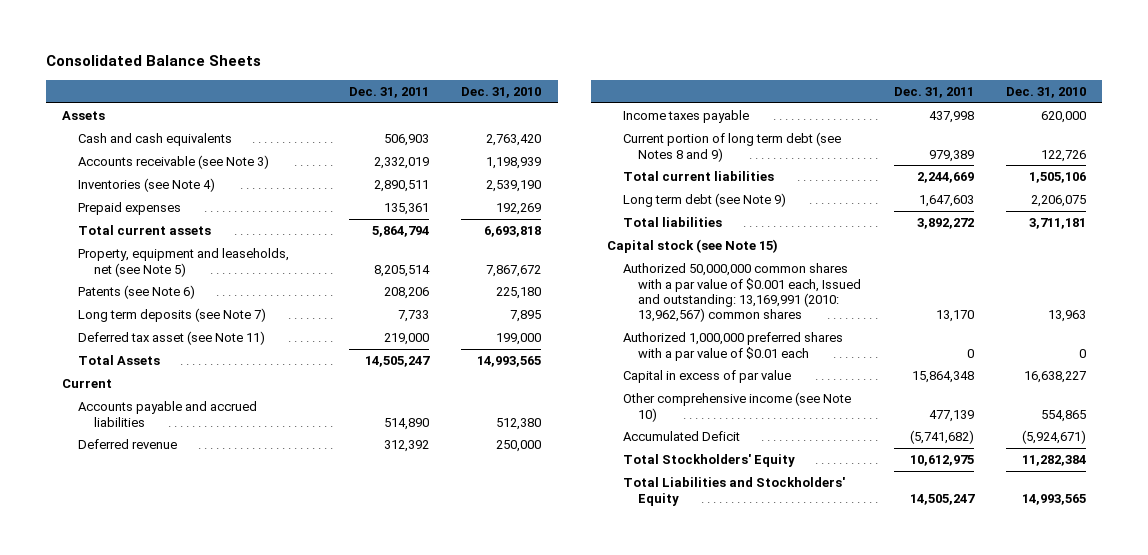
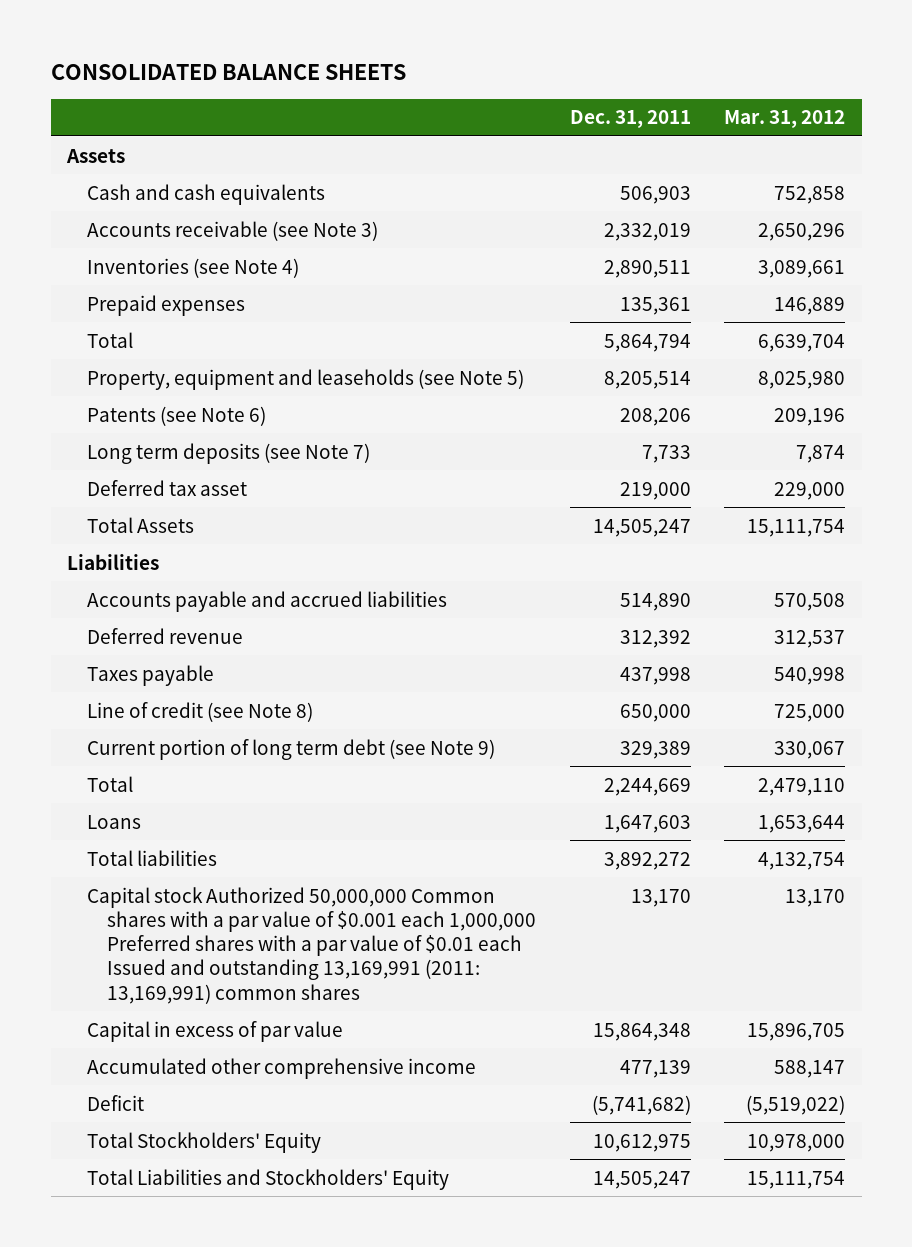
[45,55,261,67] Consolidated Balance Sheets -> [50,63,406,80] CONSOLIDATED BALANCE SHEETS
[461,86,542,98] Dec. 31, 2010 -> none
none -> [724,110,846,129] Mar. 31, 2012
[77,225,211,236] Total current assets -> [87,331,134,348] Total
[77,248,289,277] Property, equipment and leaseholds, net (see Note 5) -> [87,368,525,390] Property, equipment and leaseholds (see Note 5)
[77,331,265,346] Deferred tax asset (see Note 11) -> [87,479,248,496] Deferred tax asset
[62,379,113,389] Current -> none
none -> [67,553,160,570] Liabilities
[622,110,749,124] Income taxes payable -> [87,664,215,686] Taxes payable
none -> [87,701,314,722] Line of credit (see Note 8)
[622,132,841,162] Current portion of long term debt (see Notes 8 and 9) -> [87,738,496,760] Current portion of long term debt (see Note 9)
[928,149,974,162] 979,389 -> [619,740,691,759] 329,389
[622,171,774,182] Total current liabilities -> [87,775,134,792] Total
[622,193,786,208] Long term debt (see Note 9) -> [87,814,142,829] Loans
[606,239,778,254] Capital stock (see Note 15) -> none
[622,332,843,361] Authorized 1,000,000 preferred shares with a par value of $0.01 each -> none
[622,263,862,323] Authorized 50,000,000 common shares with a par value of $0.001 each, Issued and outstanding: 13,169,991 (2010: 13,962,567) common shares -> [87,886,537,1004] Capital stock Authorized 50,000,000 Common shares with a par value of $0.001 each 1,000,000 Preferred shares with a par value of $0.01 each Issued and outstanding 13,169,991 (2011: 13,169,991) common shares
[622,392,851,422] Other comprehensive income (see Note 10) -> [87,1057,477,1079] Accumulated other comprehensive income
[622,431,740,442] Accumulated Deficit -> [87,1094,145,1111] Deficit

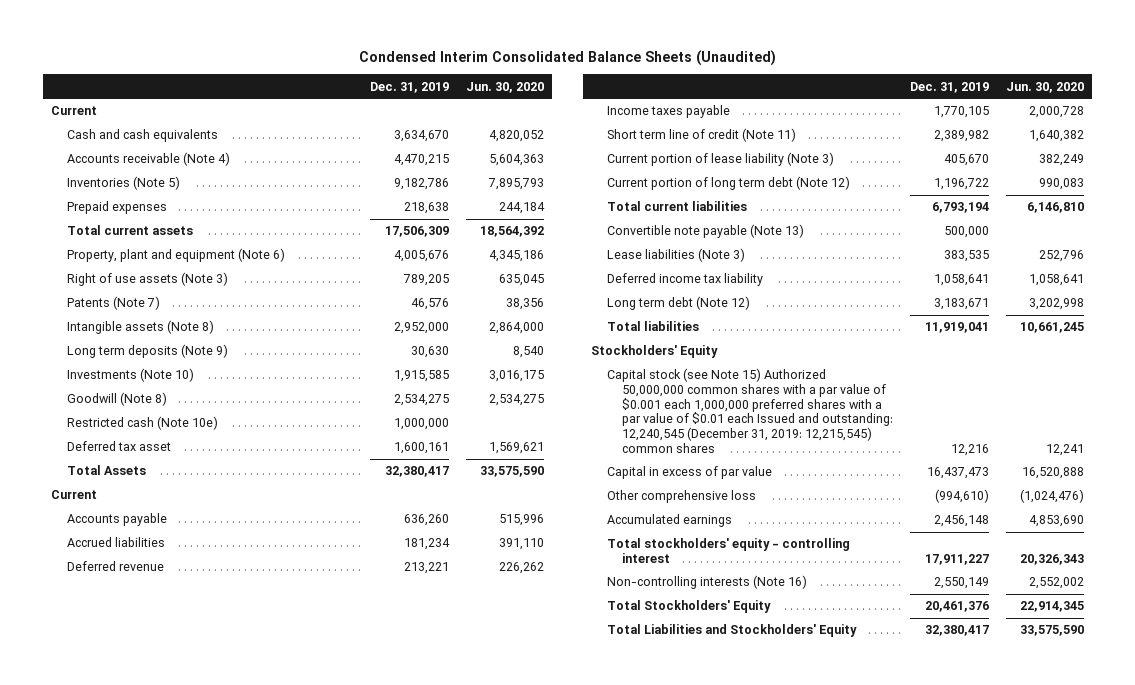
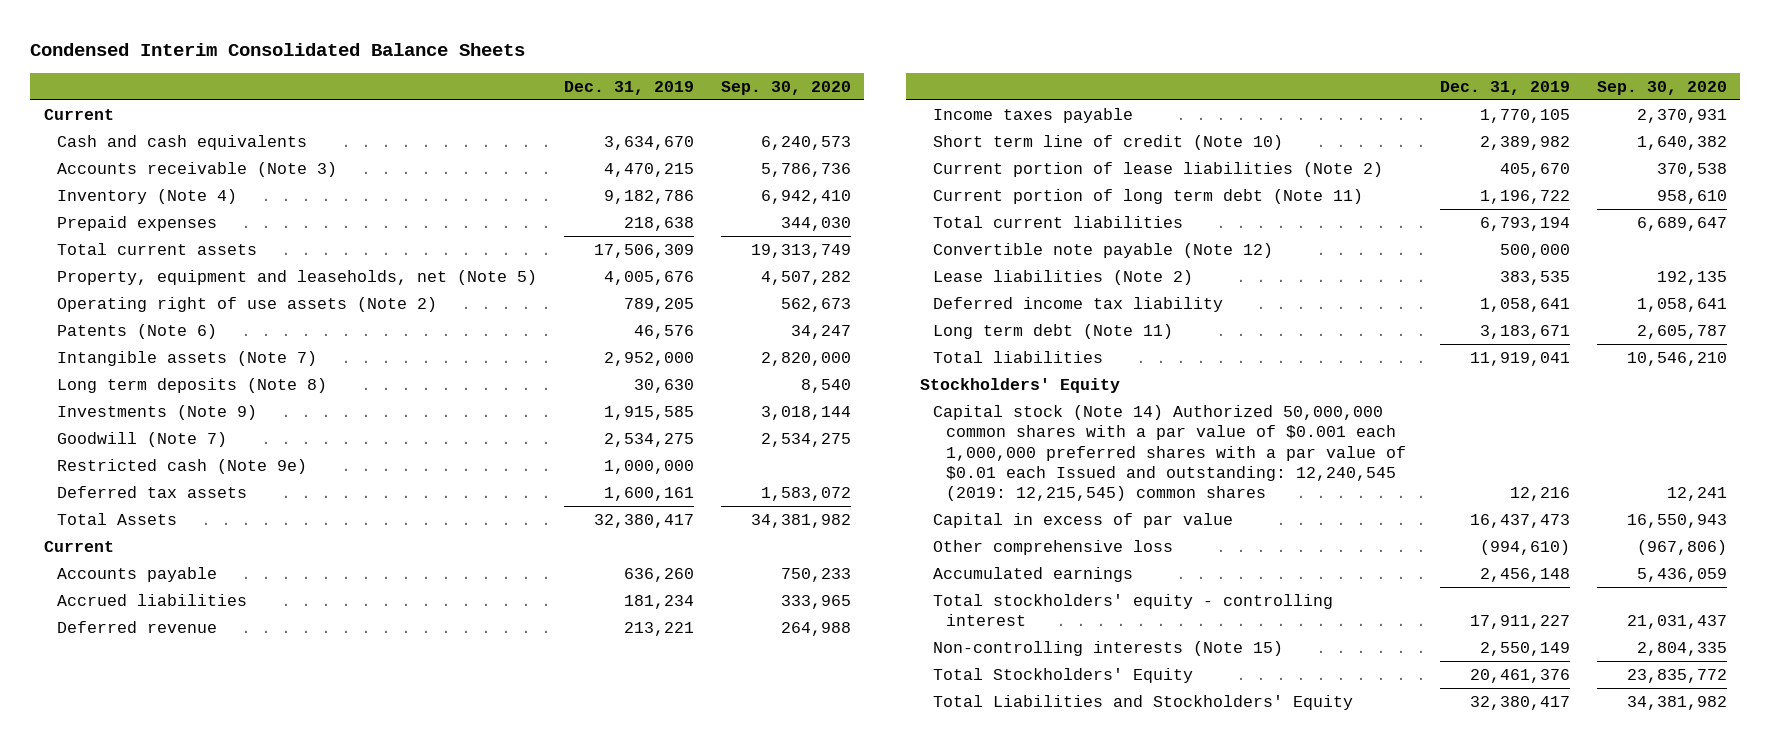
[358,50,776,67] Condensed Interim Consolidated Balance Sheets (Unaudited) -> [30,43,526,57] Condensed Interim Consolidated Balance Sheets
[465,81,544,93] Jun. 30, 2020 -> none
none -> [721,80,852,95] Sep. 30, 2020
[66,152,230,167] Accounts receivable (Note 4) -> [57,162,338,178] Accounts receivable (Note 3)
[66,176,180,191] Inventories (Note 5) -> [57,189,238,205] Inventory (Note 4)
[66,248,285,263] Property, plant and equipment (Note 6) -> [57,270,538,286] Property, equipment and leaseholds, net (Note 5)
[66,272,228,287] Right of use assets (Note 3) -> [57,297,438,313] Operating right of use assets (Note 2)
[66,296,160,311] Patents (Note 7) -> [57,324,218,340] Patents (Note 6)
[66,320,214,335] Intangible assets (Note 8) -> [57,351,318,367] Intangible assets (Note 7)
[66,344,228,359] Long term deposits (Note 9) -> [57,378,328,394] Long term deposits (Note 8)
[66,368,194,383] Investments (Note 10) -> [57,405,258,421] Investments (Note 9)
[66,392,167,407] Goodwill (Note 8) -> [57,432,228,448] Goodwill (Note 7)
[66,416,218,431] Restricted cash (Note 10e) -> [57,459,308,475] Restricted cash (Note 9e)
[66,441,171,452] Deferred tax asset -> [57,486,248,499] Deferred tax assets
[606,128,796,143] Short term line of credit (Note 11) -> [933,135,1284,151] Short term line of credit (Note 10)
[606,152,834,167] Current portion of lease liability (Note 3) -> [933,162,1384,178] Current portion of lease liabilities (Note 2)
[606,176,850,191] Current portion of long term debt (Note 12) -> [933,189,1364,205] Current portion of long term debt (Note 11)
[606,224,804,239] Convertible note payable (Note 13) -> [933,243,1274,259] Convertible note payable (Note 12)
[606,248,745,263] Lease liabilities (Note 3) -> [933,270,1194,286] Lease liabilities (Note 2)
[606,296,750,311] Long term debt (Note 12) -> [933,324,1174,340] Long term debt (Note 11)
[606,368,893,453] Capital stock (see Note 15) Authorized 50,000,000 common shares with a par value of $0.001 each 1,000,000 preferred shares with a par value of $0.01 each Issued and outstanding: 12,240,545 (December 31, 2019: 12,215,545) common shares -> [933,405,1407,502] Capital stock (Note 14) Authorized 50,000,000 common shares with a par value of $0.001 each 1,000,000 preferred shares with a par value of $0.01 each Issued and outstanding: 12,240,545 (2019: 12,215,545) common shares
[606,575,807,590] Non-controlling interests (Note 16) -> [933,641,1284,657] Non-controlling interests (Note 15)

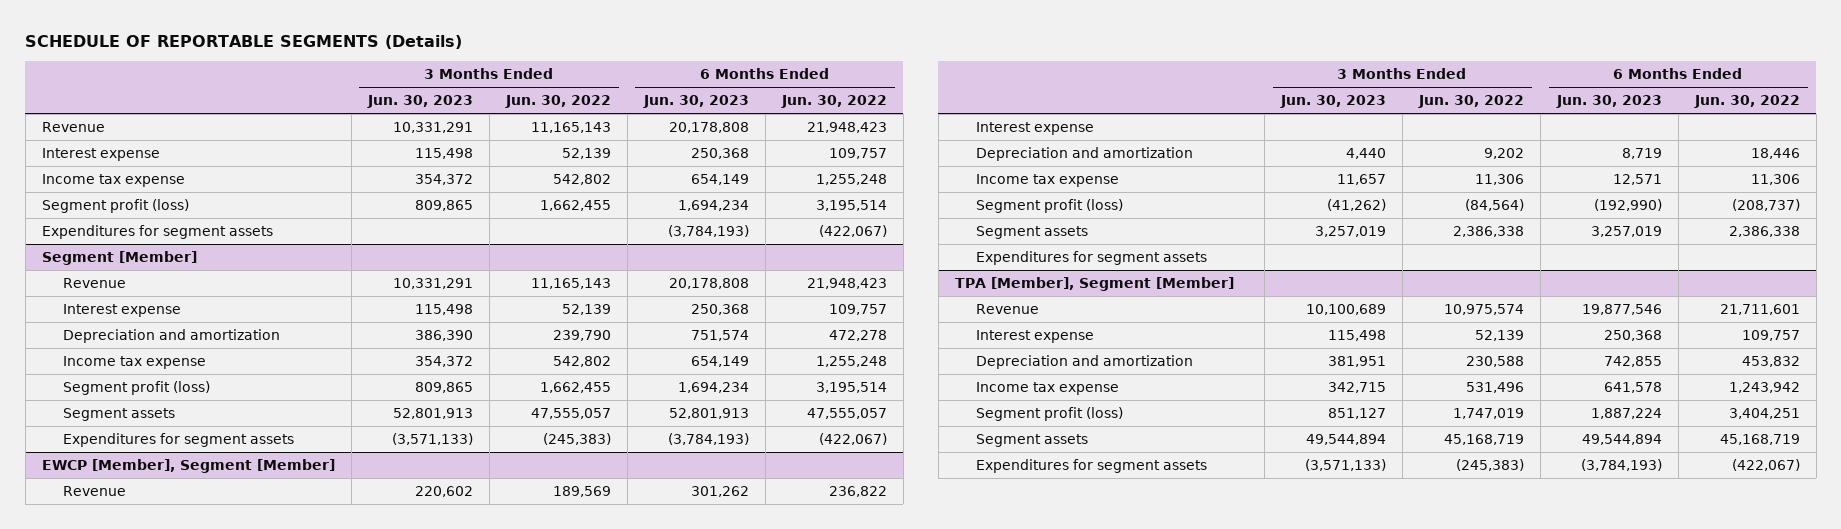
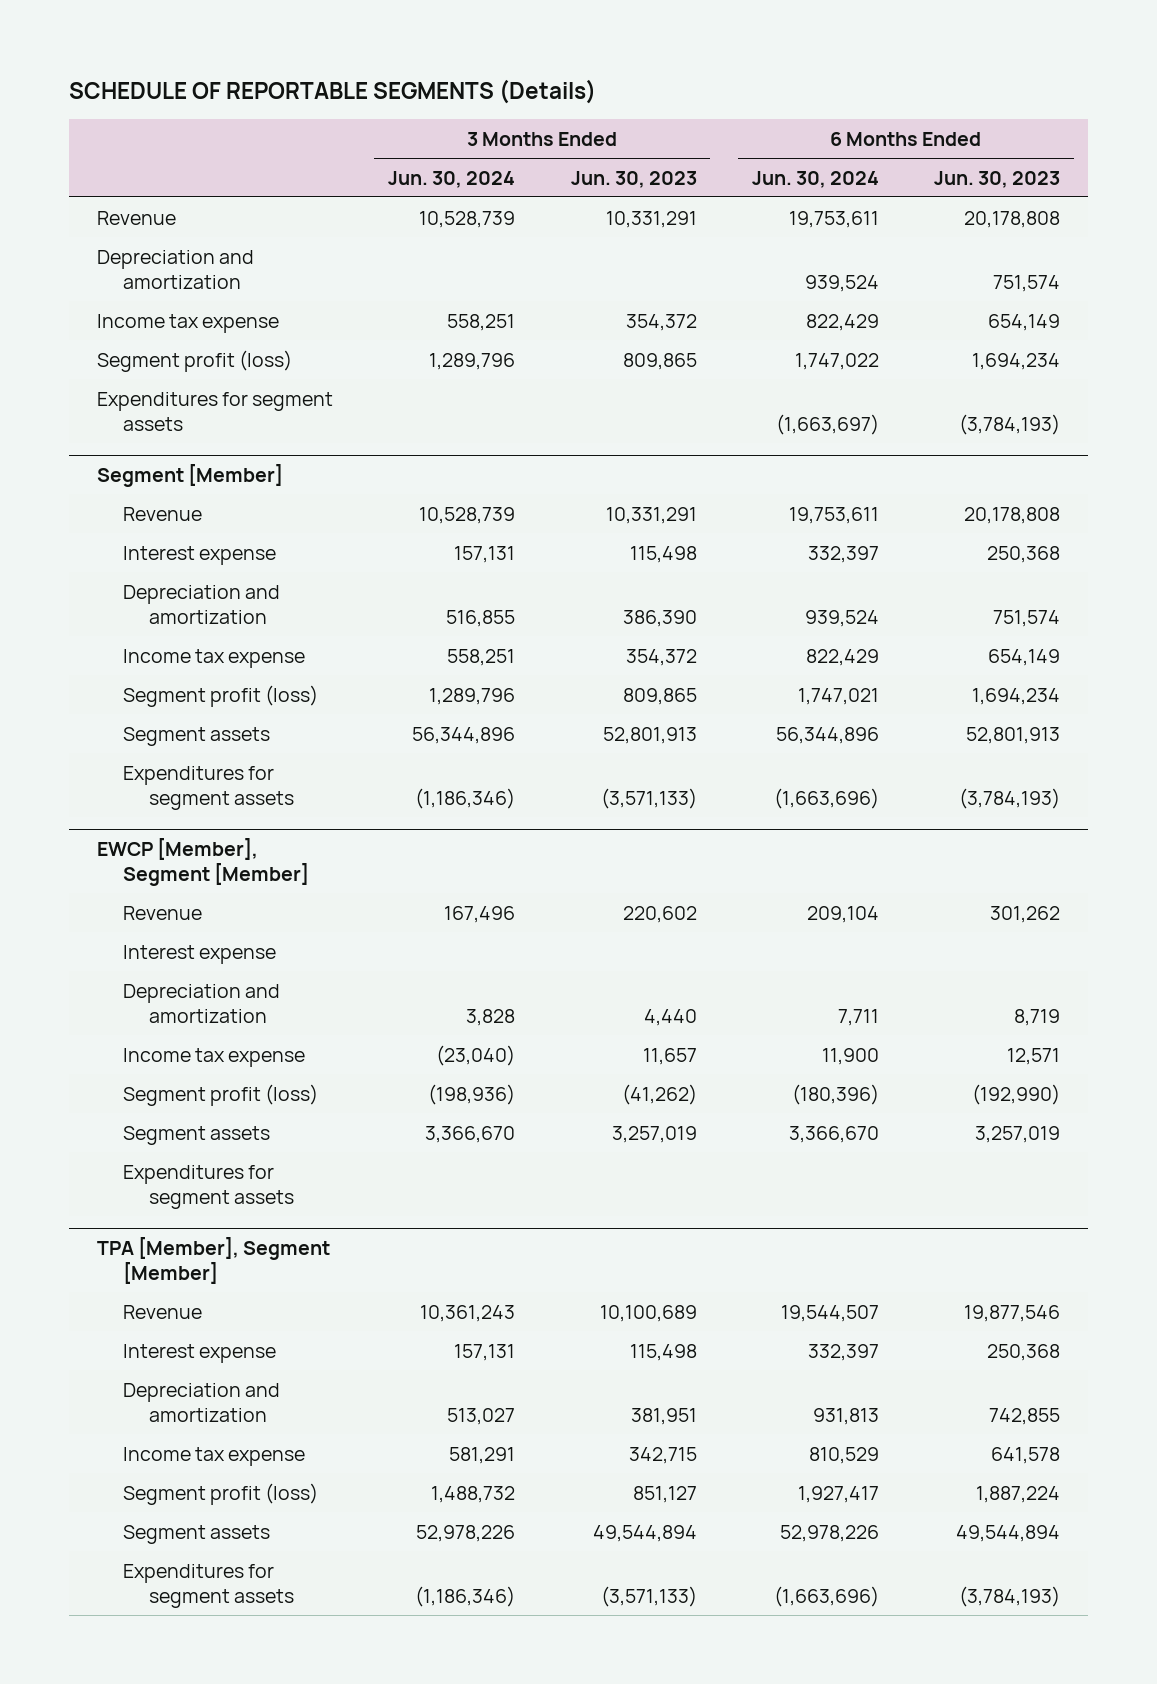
[504,95,611,109] Jun. 30, 2022 -> none
[780,95,887,109] Jun. 30, 2022 -> none
none -> [388,170,516,188] Jun. 30, 2024
none -> [751,170,879,188] Jun. 30, 2024
[41,148,160,162] Interest expense -> none
none -> [96,249,254,289] Depreciation and amortization

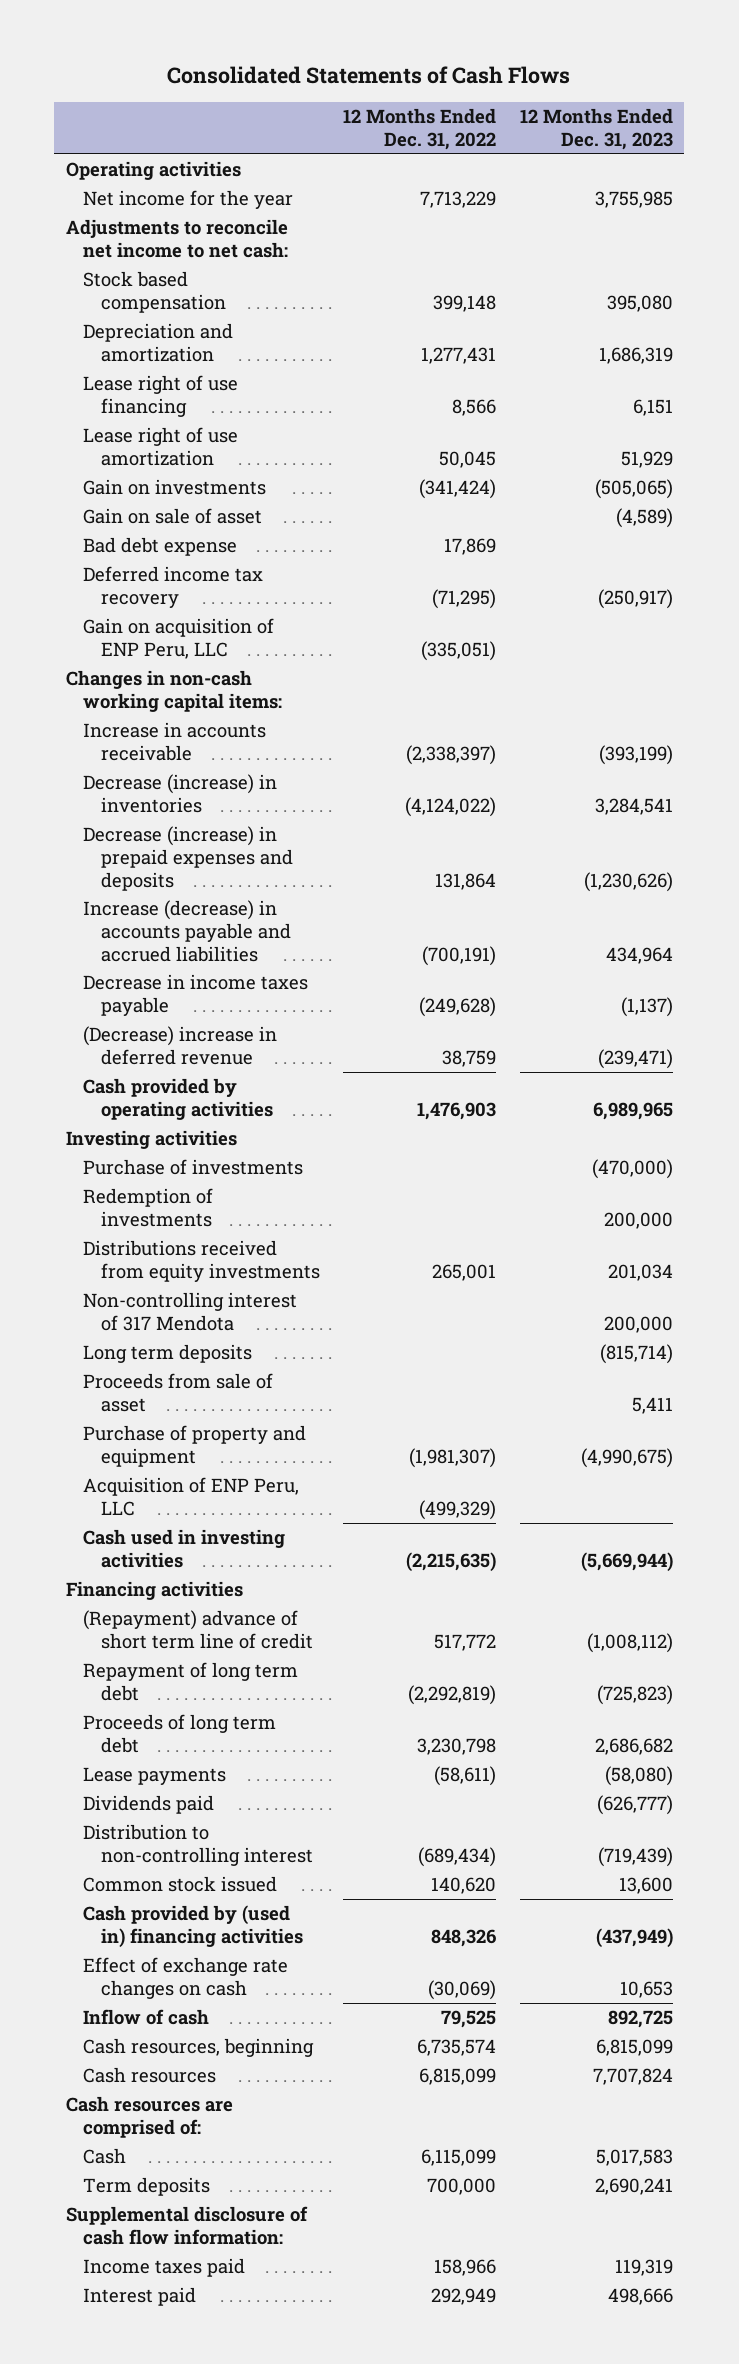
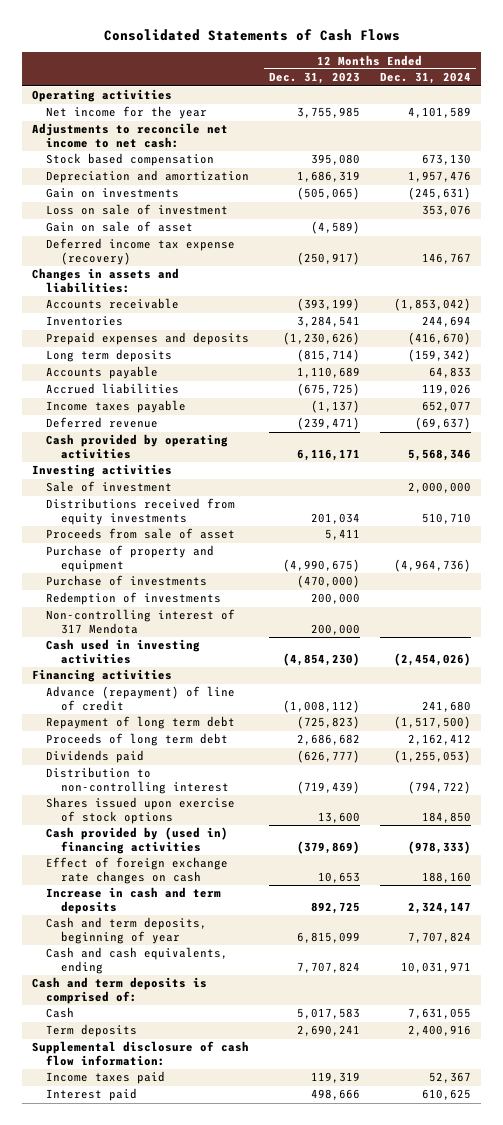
[343,108,497,151] 12 Months Ended Dec. 31, 2022 -> none
none -> [379,72,471,85] Dec. 31, 2024
[83,375,239,417] Lease right of use financing -> none
[83,427,239,466] Lease right of use amortization -> none
none -> [46,204,229,216] Loss on sale of investment
[83,537,238,557] Bad debt expense -> none
[83,618,275,659] Gain on acquisition of ENP Peru, LLC -> none
[83,900,291,962] Increase (decrease) in accounts payable and accrued liabilities -> none
[83,566,264,608] Deferred income tax recovery -> [46,238,236,265] Deferred income tax expense (recovery)
[66,670,283,712] Changes in non-cash working capital items: -> [32,268,180,293] Changes in assets and liabilities:
[83,722,267,761] Increase in accounts receivable -> [46,298,180,310] Accounts receivable
[83,774,278,813] Decrease (increase) in inventories -> [46,316,124,327] Inventories
[83,826,293,891] Decrease (increase) in prepaid expenses and deposits -> [46,332,250,346] Prepaid expenses and deposits
[83,1344,253,1364] Long term deposits -> [46,349,173,363] Long term deposits
none -> [46,366,159,380] Accounts payable
none -> [46,383,180,395] Accrued liabilities
[83,974,309,1016] Decrease in income taxes payable -> [46,400,187,414] Income taxes payable
[83,1026,278,1065] (Decrease) increase in deferred revenue -> [46,417,159,429] Deferred revenue
[592,1101,673,1120] 6,989,965 -> [297,448,361,461] 6,116,171
none -> [46,481,173,493] Sale of investment
[83,1477,300,1516] Acquisition of ENP Peru, LLC -> none
[83,1159,304,1176] Purchase of investments -> [46,575,208,587] Purchase of investments
[83,1188,214,1227] Redemption of investments -> [46,592,222,606] Redemption of investments
[83,1292,298,1331] Non-controlling interest of 317 Mendota -> [46,609,236,634] Non-controlling interest of 317 Mendota
[580,1551,673,1572] (5,669,944) -> [283,652,361,666] (4,854,230)
[83,1610,313,1649] (Repayment) advance of short term line of credit -> [46,686,236,711] Advance (repayment) of line of credit
[83,1767,227,1786] Lease payments -> none
[83,1876,278,1893] Common stock issued -> [46,797,236,824] Shares issued upon exercise of stock options
[595,1927,673,1948] (437,949) -> [297,840,361,854] (379,869)
[83,1957,289,1999] Effect of exchange rate changes on cash -> [46,857,229,884] Effect of foreign exchange rate changes on cash
[83,2009,210,2026] Inflow of cash -> [46,887,222,914] Increase in cash and term deposits
[83,2038,315,2058] Cash resources, beginning -> [46,917,208,944] Cash and term deposits, beginning of year
[83,2067,217,2084] Cash resources -> [46,947,229,974] Cash and cash equivalents, ending
[66,2096,234,2138] Cash resources are comprised of: -> [32,977,208,1004] Cash and term deposits is comprised of:

